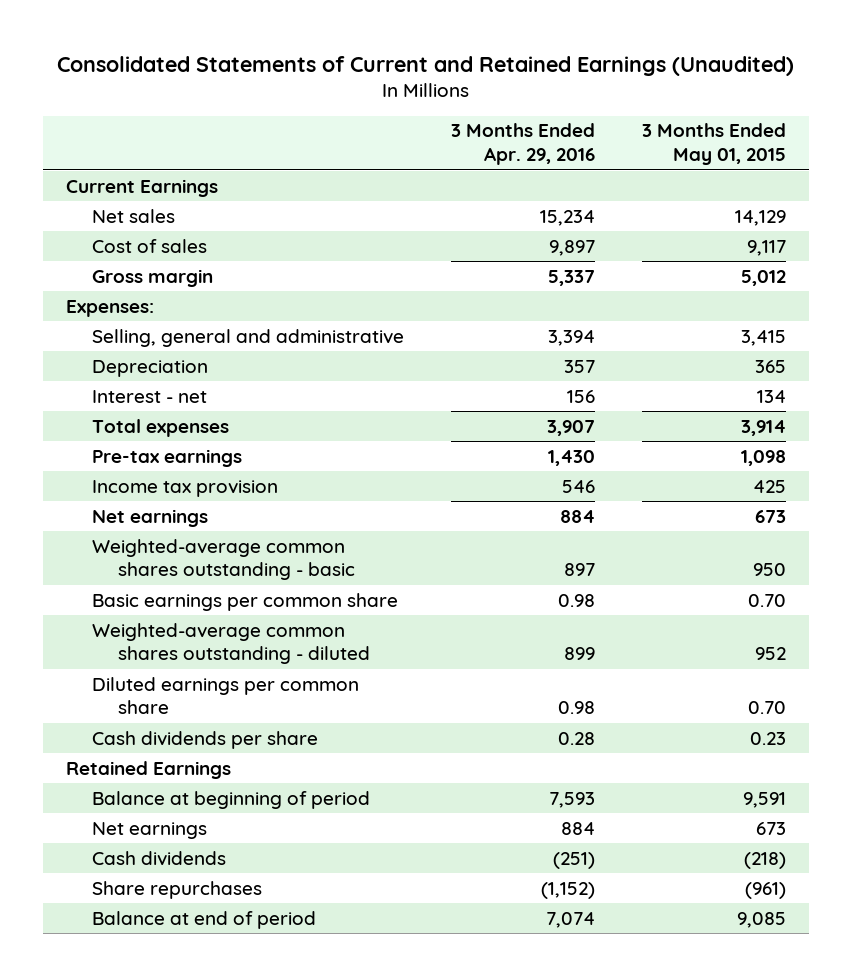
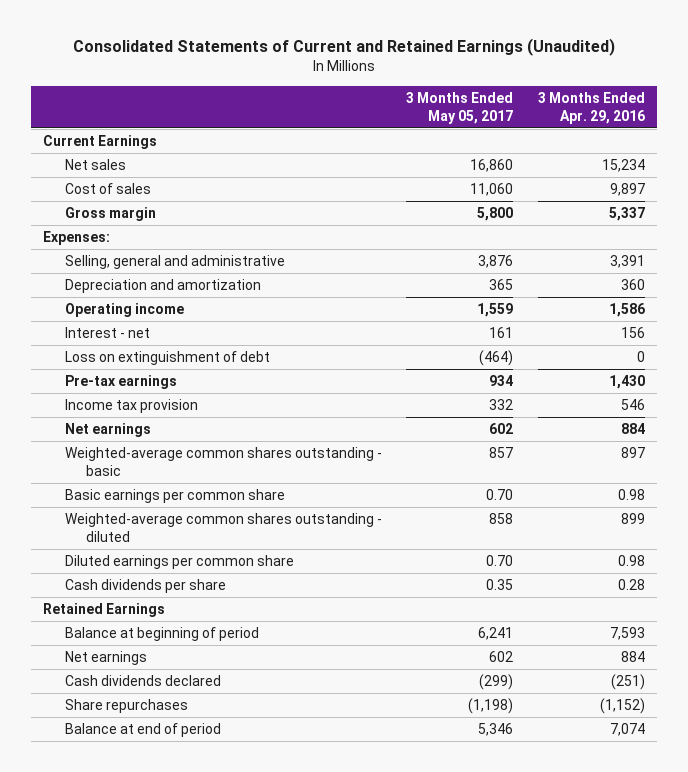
[641,123,786,166] 3 Months Ended May 01, 2015 -> none
none -> [406,91,514,124] 3 Months Ended May 05, 2017
[92,359,209,377] Depreciation -> none
[548,329,596,346] 3,394 -> [609,255,645,269] 3,391
none -> [64,279,261,294] Depreciation and amortization
none -> [64,303,184,318] Operating income
[92,418,230,437] Total expenses -> none
none -> [64,351,270,366] Loss on extinguishment of debt
[92,850,227,866] Cash dividends -> [64,675,221,687] Cash dividends declared

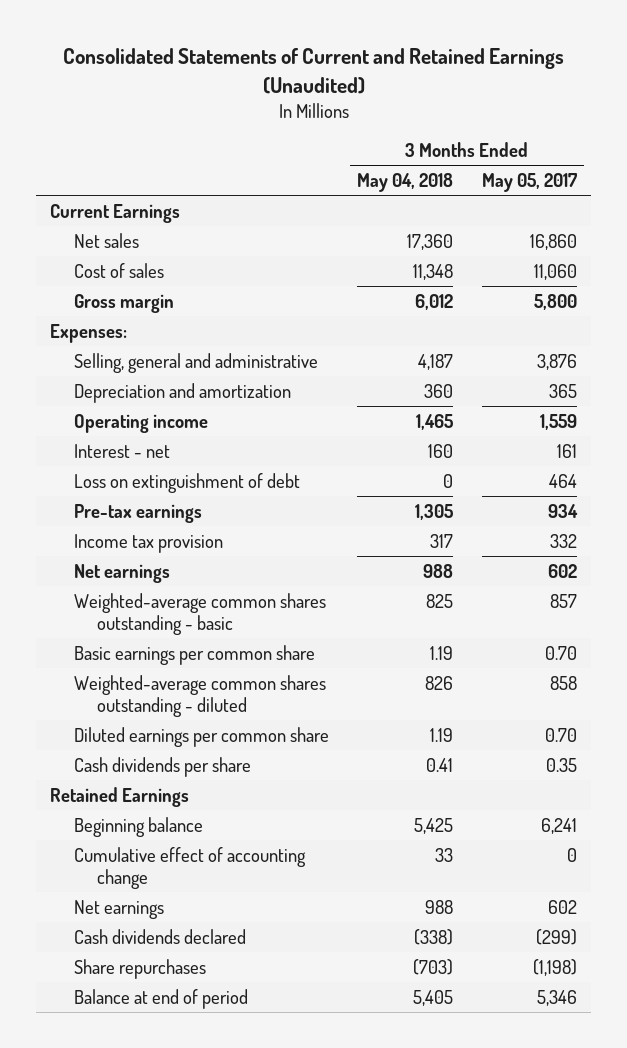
[537,91,645,124] 3 Months Ended Apr. 29, 2016 -> none
none -> [357,173,454,193] May 04, 2018
[479,350,514,367] (464) -> [548,473,577,488] 464
[64,627,259,642] Balance at beginning of period -> [73,816,203,837] Beginning balance
none -> [73,846,306,889] Cumulative effect of accounting change

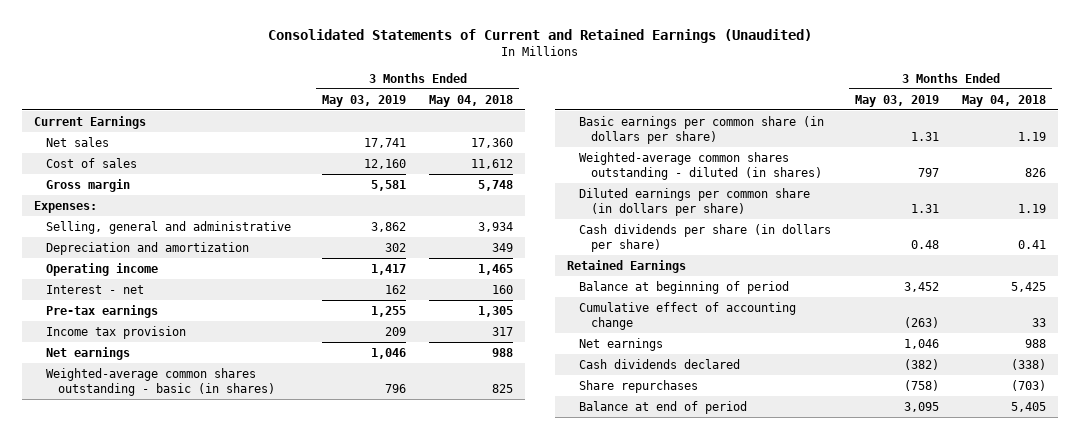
[481,173,577,193] May 05, 2017 -> none
none -> [321,94,406,107] May 03, 2019
[413,263,454,280] 11,348 -> [471,158,514,169] 11,612
[415,293,454,310] 6,012 -> [478,179,514,191] 5,748
[418,353,454,370] 4,187 -> [478,221,514,232] 3,934
[424,383,454,398] 360 -> [492,242,514,252] 349
[73,472,300,493] Loss on extinguishment of debt -> none
[73,592,326,635] Weighted-average common shares outstanding - basic -> [45,367,275,396] Weighted-average common shares outstanding - basic (in shares)
[73,644,315,665] Basic earnings per common share -> [578,115,824,144] Basic earnings per common share (in dollars per share)
[73,674,326,717] Weighted-average common shares outstanding - diluted -> [578,151,822,180] Weighted-average common shares outstanding - diluted (in shares)
[73,726,329,747] Diluted earnings per common share -> [578,187,810,216] Diluted earnings per common share (in dollars per share)
[73,756,251,777] Cash dividends per share -> [578,223,831,252] Cash dividends per share (in dollars per share)
[73,816,203,837] Beginning balance -> [578,280,789,294] Balance at beginning of period

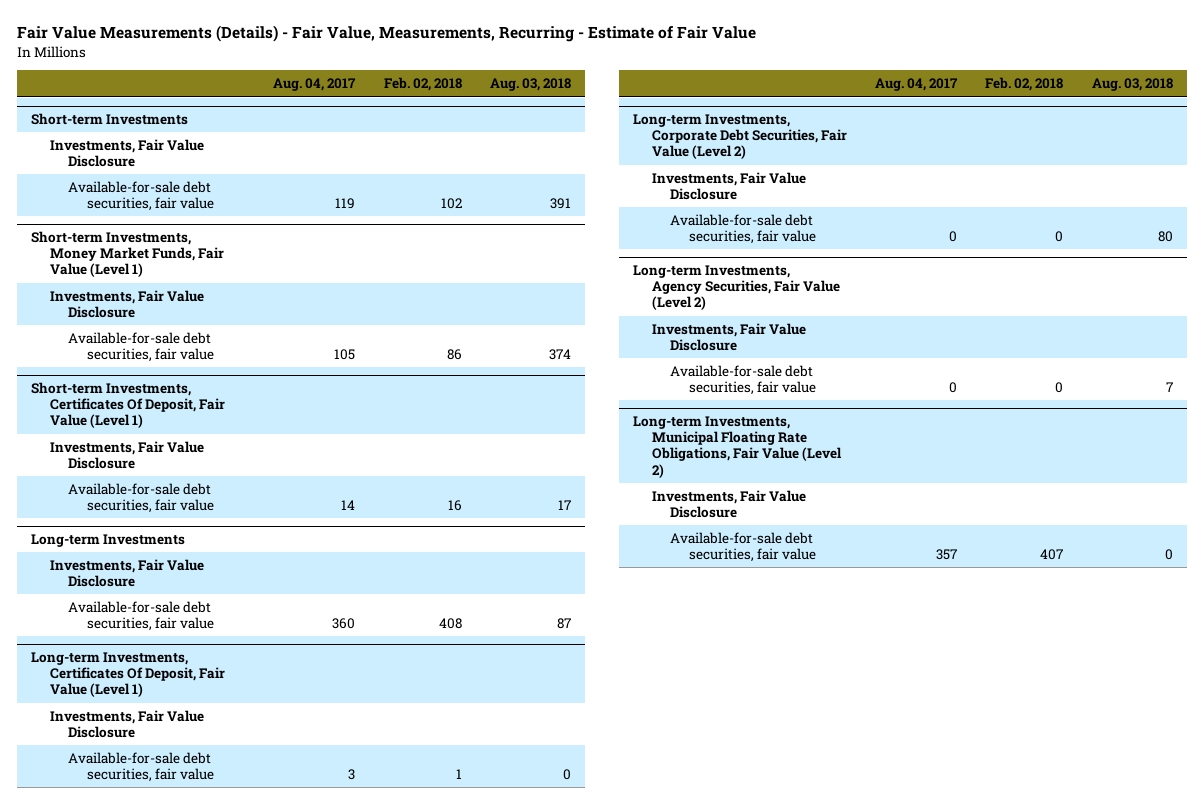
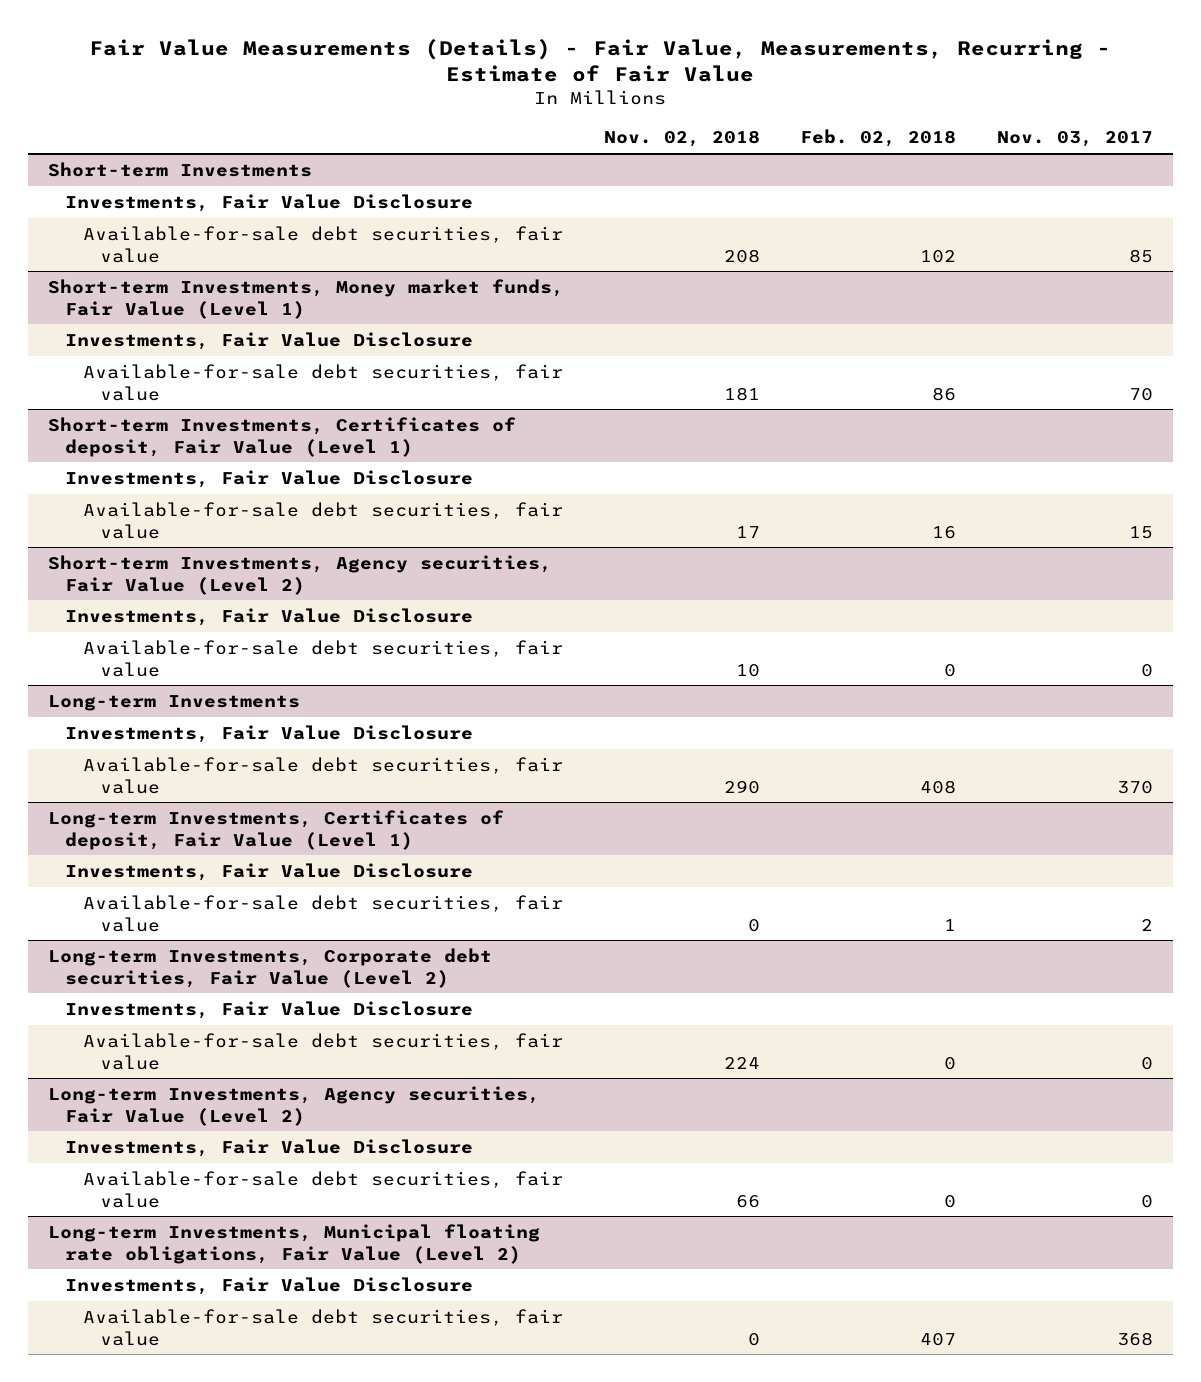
[273,78,357,92] Aug. 04, 2017 -> none
[489,78,571,92] Aug. 03, 2018 -> none
none -> [604,130,761,148] Nov. 02, 2018
none -> [996,131,1153,148] Nov. 03, 2017
[31,231,224,278] Short-term Investments, Money Market Funds, Fair Value (Level 1) -> [48,278,565,319] Short-term Investments, Money market funds, Fair Value (Level 1)
[31,382,225,429] Short-term Investments, Certificates Of Deposit, Fair Value (Level 1) -> [48,416,517,457] Short-term Investments, Certificates of deposit, Fair Value (Level 1)
none -> [48,554,553,595] Short-term Investments, Agency securities, Fair Value (Level 2)
none -> [65,607,474,626] Investments, Fair Value Disclosure
none -> [82,639,563,677] Available-for-sale debt securities, fair value
[31,652,225,698] Long-term Investments, Certificates Of Deposit, Fair Value (Level 1) -> [48,809,505,850] Long-term Investments, Certificates of deposit, Fair Value (Level 1)
[633,114,847,160] Long-term Investments, Corporate Debt Securities, Fair Value (Level 2) -> [48,947,493,988] Long-term Investments, Corporate debt securities, Fair Value (Level 2)
[633,265,840,311] Long-term Investments, Agency Securities, Fair Value (Level 2) -> [48,1085,541,1126] Long-term Investments, Agency securities, Fair Value (Level 2)
[633,416,842,478] Long-term Investments, Municipal Floating Rate Obligations, Fair Value (Level 2) -> [48,1223,541,1264] Long-term Investments, Municipal floating rate obligations, Fair Value (Level 2)

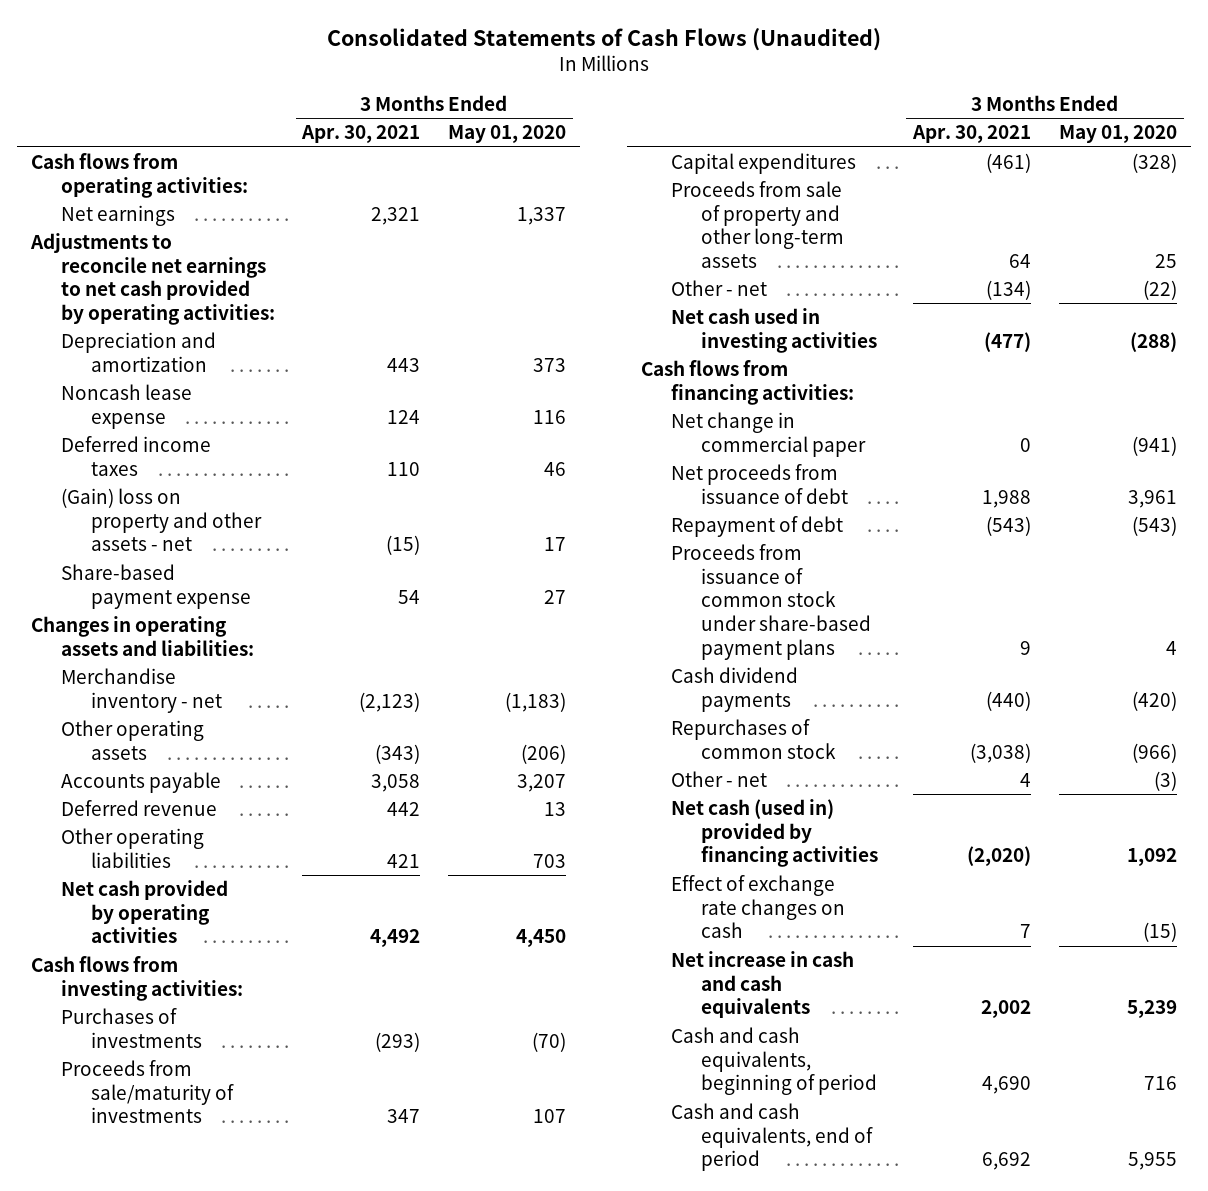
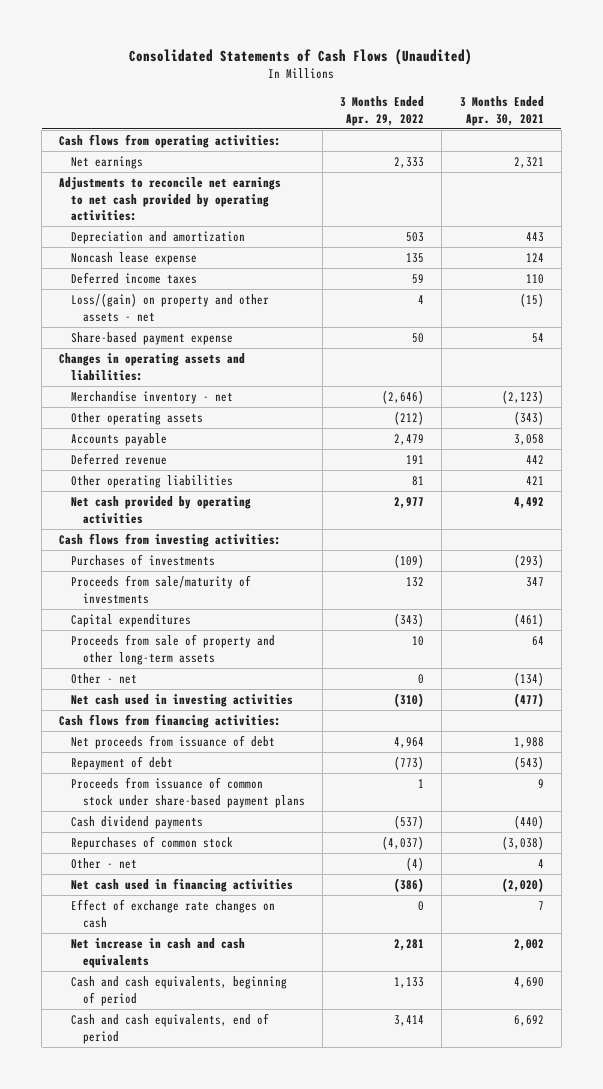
[448,125,567,144] May 01, 2020 -> none
none -> [340,96,425,126] 3 Months Ended Apr. 29, 2022
[60,488,262,552] (Gain) loss on property and other assets - net -> [71,293,270,322] Loss/(gain) on property and other assets - net
[671,412,867,457] Net change in commercial paper -> none
[671,799,879,868] Net cash (used in) provided by financing activities -> [71,878,294,893] Net cash used in financing activities

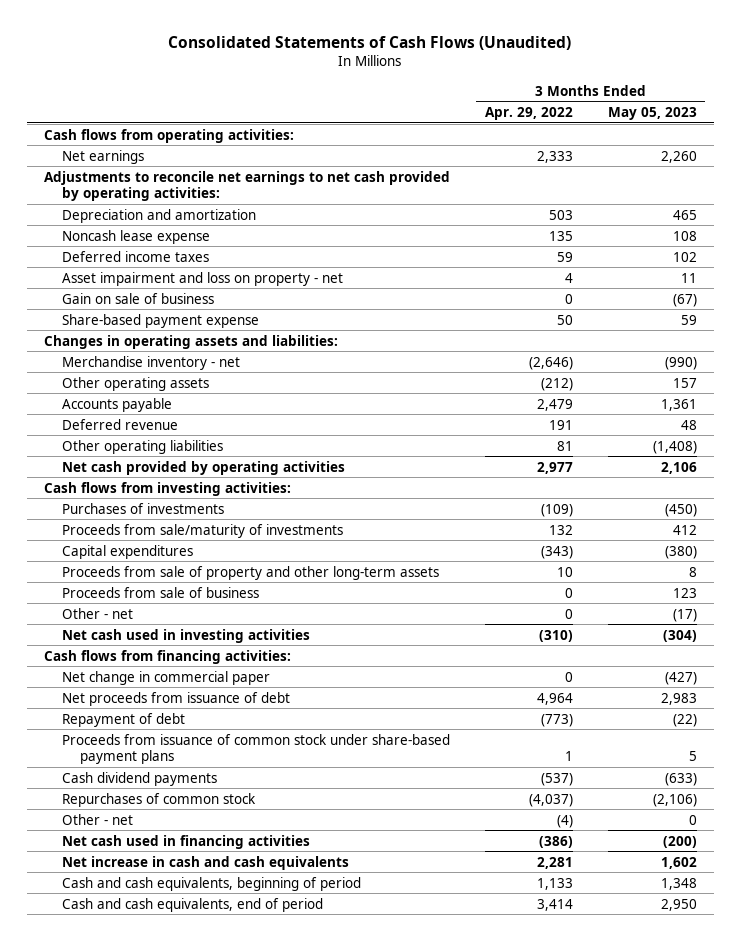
[459,96,544,126] 3 Months Ended Apr. 30, 2021 -> none
none -> [607,107,697,121] May 05, 2023
[71,293,270,322] Loss/(gain) on property and other assets - net -> [61,271,343,286] Asset impairment and loss on property - net
none -> [61,292,214,304] Gain on sale of business
none -> [61,586,259,598] Proceeds from sale of business
none -> [61,670,270,685] Net change in commercial paper
[71,899,276,928] Effect of exchange rate changes on cash -> none

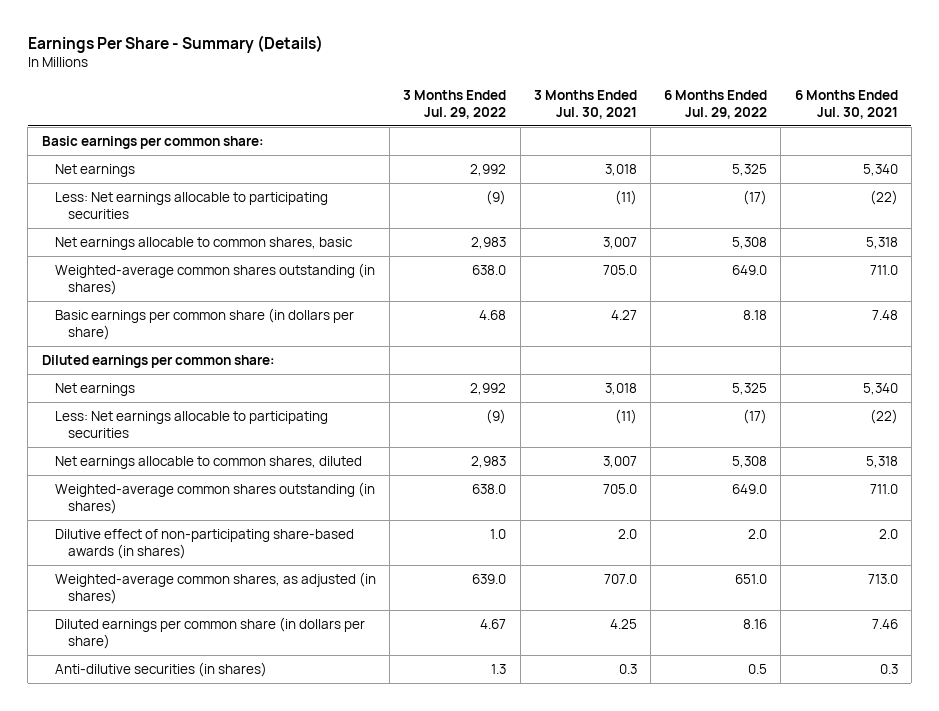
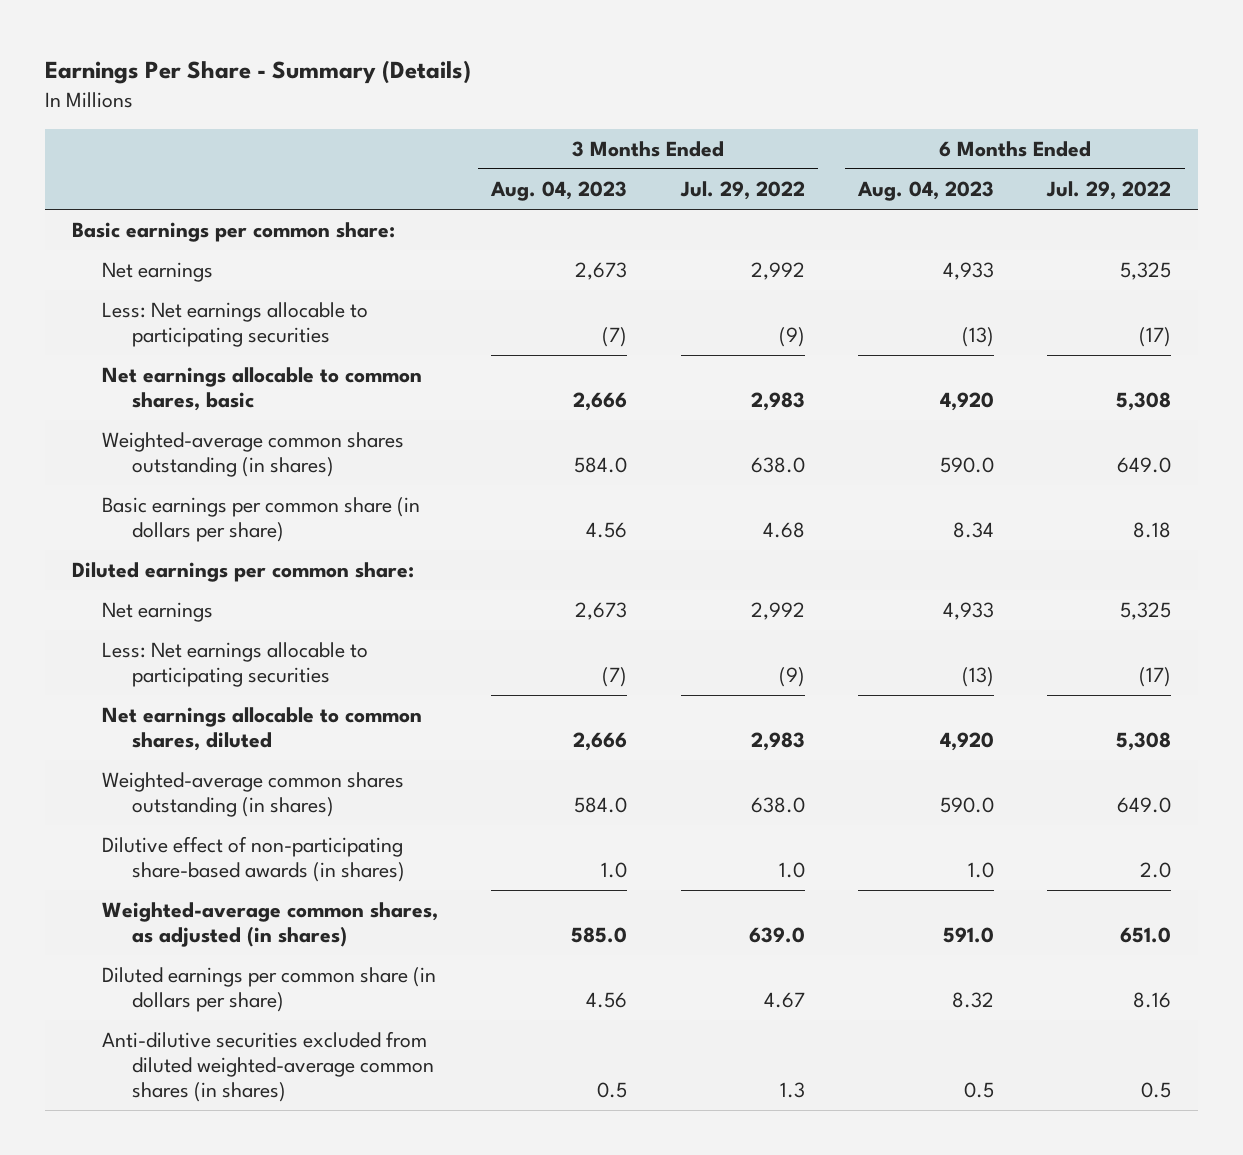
[533,90,637,120] 3 Months Ended Jul. 30, 2021 -> none
[794,90,898,120] 6 Months Ended Jul. 30, 2021 -> none
none -> [490,181,628,202] Aug. 04, 2023
none -> [856,181,994,202] Aug. 04, 2023
[54,661,267,677] Anti-dilutive securities (in shares) -> [101,1031,435,1102] Anti-dilutive securities excluded from diluted weighted-average common shares (in shares)

